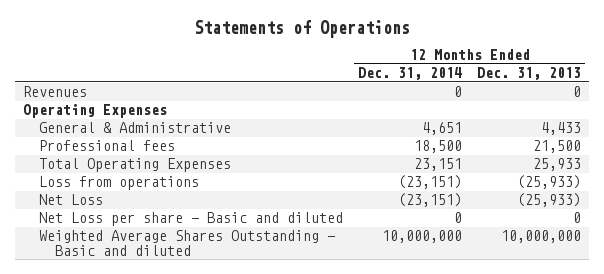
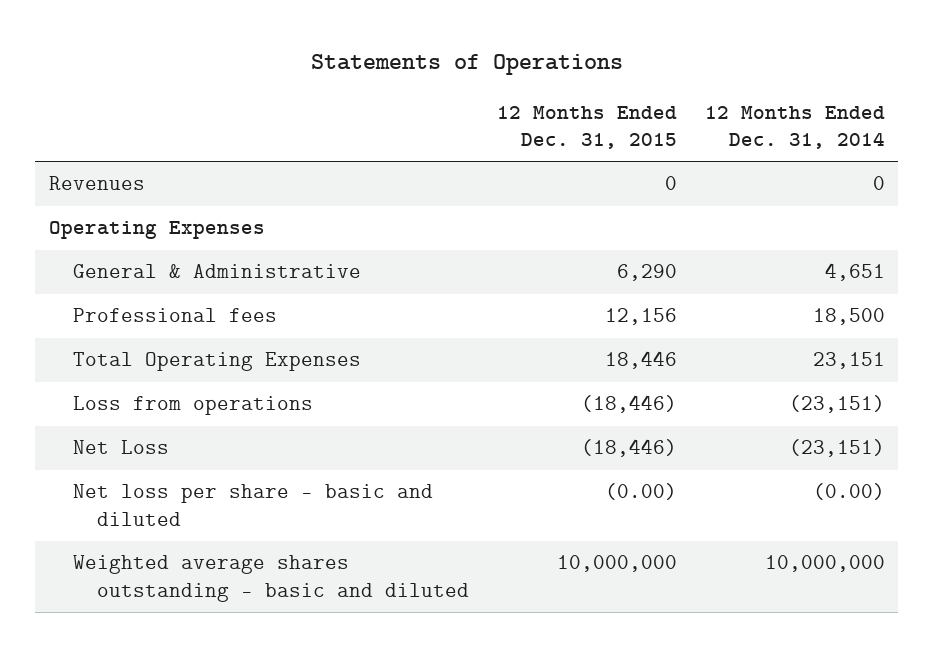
[477,67,582,81] Dec. 31, 2013 -> none
none -> [496,105,677,150] 12 Months Ended Dec. 31, 2015
[38,212,343,227] Net Loss per share - Basic and diluted -> [73,484,434,526] Net loss per share - basic and diluted
[453,212,462,224] 0 -> [812,483,885,501] (0.00)
[38,230,335,256] Weighted Average Shares Outstanding - Basic and diluted -> [73,555,470,602] Weighted average shares outstanding - basic and diluted

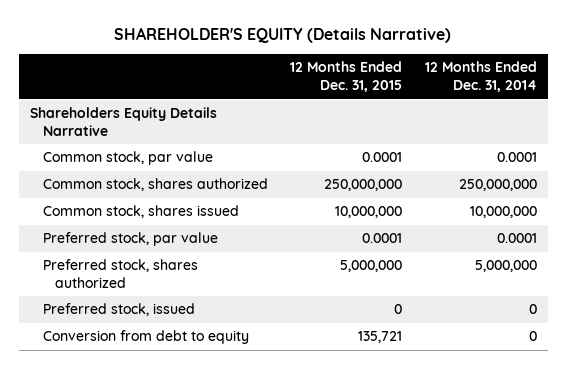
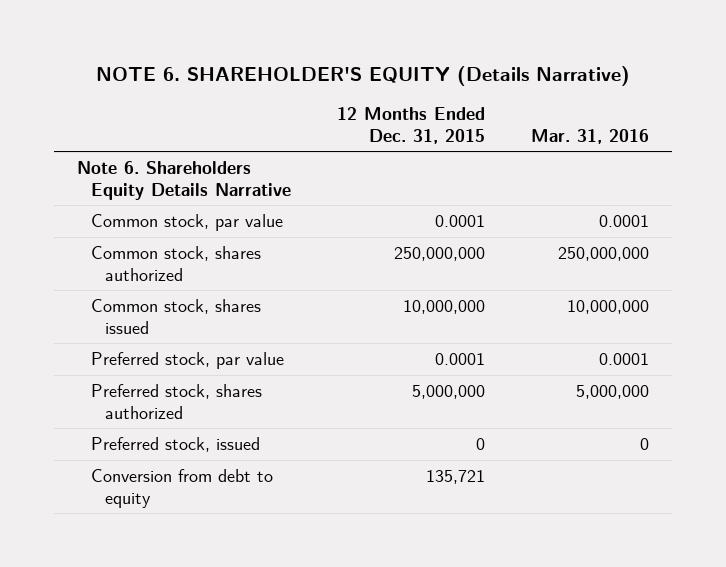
[114,27,452,44] SHAREHOLDER'S EQUITY (Details Narrative) -> [95,65,630,86] NOTE 6. SHAREHOLDER'S EQUITY (Details Narrative)
[424,61,537,93] 12 Months Ended Dec. 31, 2014 -> none
none -> [530,128,649,144] Mar. 31, 2016
[29,107,217,137] Shareholders Equity Details Narrative -> [76,160,291,200] Note 6. Shareholders Equity Details Narrative

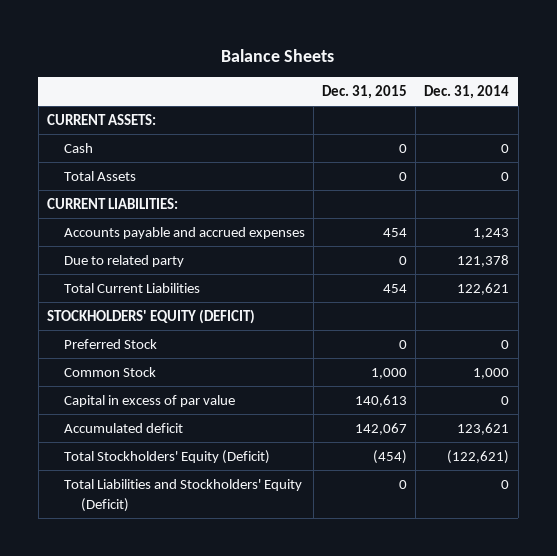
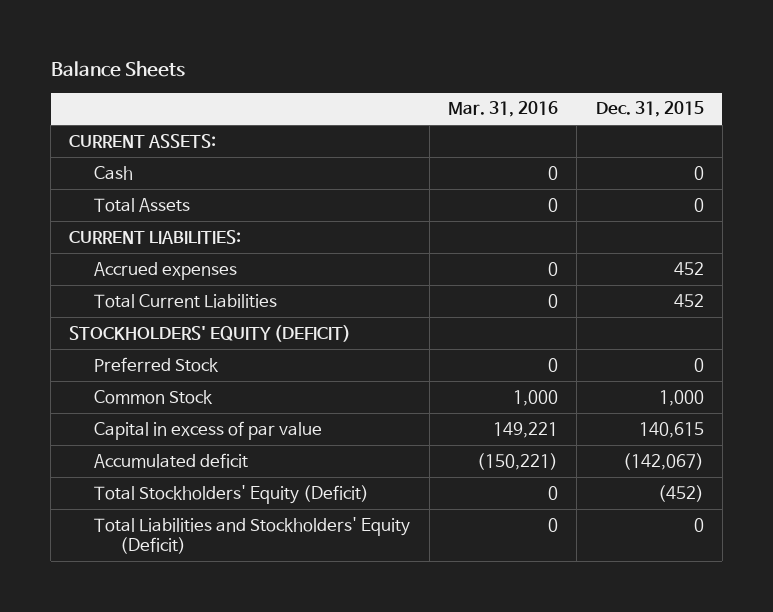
[424,85,510,100] Dec. 31, 2014 -> none
none -> [447,101,558,118] Mar. 31, 2016
[63,227,305,240] Accounts payable and accrued expenses -> none
[63,255,184,268] Due to related party -> none
none -> [94,261,238,280] Accrued expenses
[383,284,408,294] 454 -> [673,293,704,307] 452
[355,395,408,408] 140,613 -> [638,421,704,438] 140,615
[355,423,408,436] 142,067 -> [622,452,704,470] (142,067)
[373,450,408,465] (454) -> [657,484,704,502] (452)

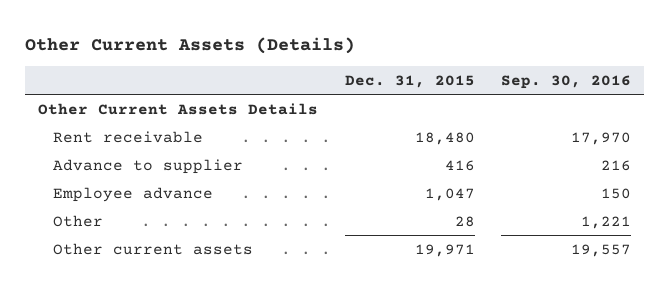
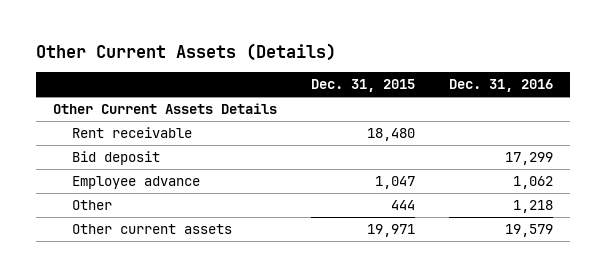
[500,74,631,89] Sep. 30, 2016 -> none
none -> [449,79,554,93] Dec. 31, 2016
[52,158,243,174] Advance to supplier -> none
none -> [72,151,161,166] Bid deposit
[454,215,475,227] 28 -> [390,200,415,211] 444

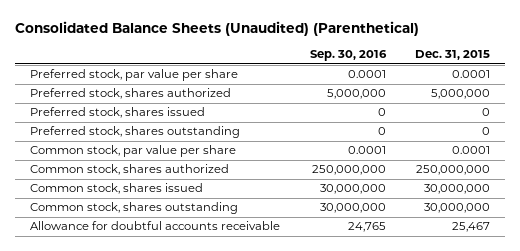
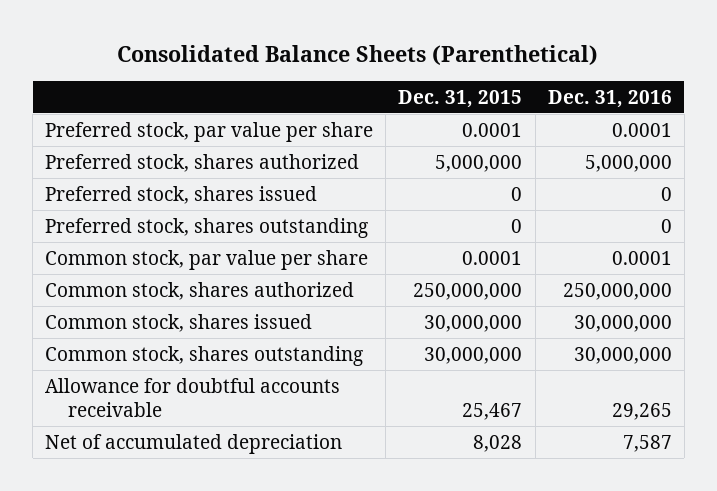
[15,21,420,37] Consolidated Balance Sheets (Unaudited) (Parenthetical) -> [117,45,599,66] Consolidated Balance Sheets (Parenthetical)
[309,50,387,62] Sep. 30, 2016 -> none
none -> [547,89,672,108] Dec. 31, 2016
none -> [45,433,343,454] Net of accumulated depreciation

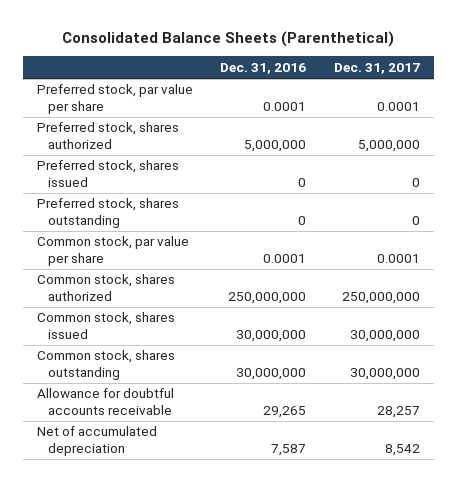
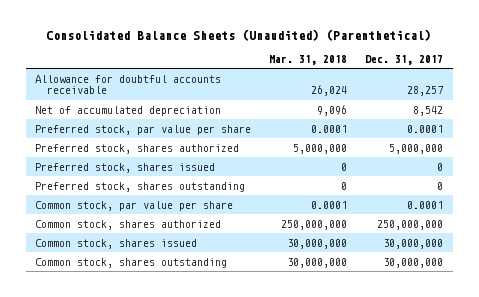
[62,31,395,48] Consolidated Balance Sheets (Parenthetical) -> [46,29,432,42] Consolidated Balance Sheets (Unaudited) (Parenthetical)
[220,62,307,74] Dec. 31, 2016 -> none
none -> [269,54,348,65] Mar. 31, 2018
[36,388,174,415] Allowance for doubtful accounts receivable -> [35,74,222,95] Allowance for doubtful accounts receivable
[36,426,157,456] Net of accumulated depreciation -> [35,105,222,116] Net of accumulated depreciation

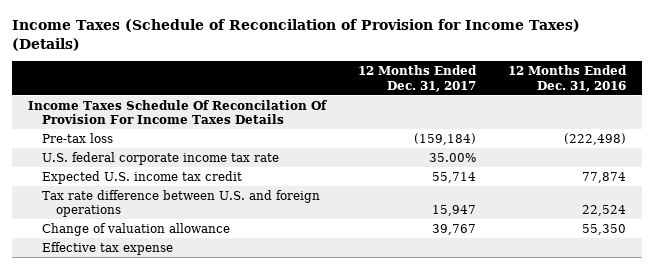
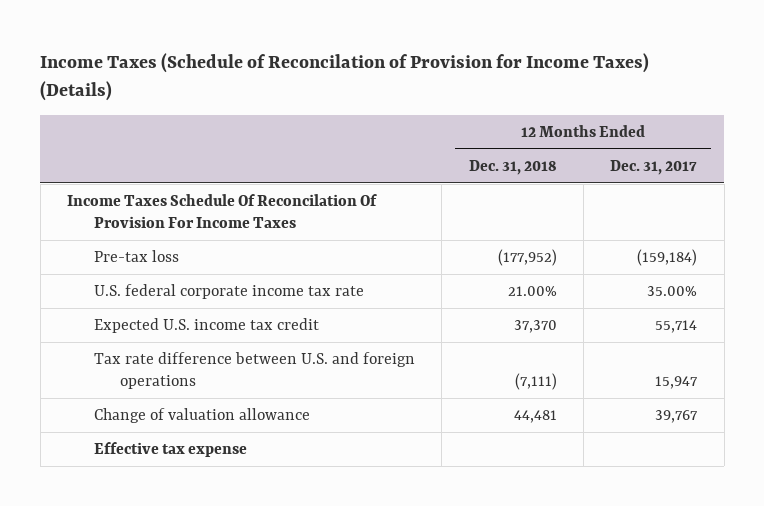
[507,65,627,92] 12 Months Ended Dec. 31, 2016 -> none
none -> [468,159,557,175] Dec. 31, 2018
[27,99,327,125] Income Taxes Schedule Of Reconcilation Of Provision For Income Taxes Details -> [67,194,378,229] Income Taxes Schedule Of Reconcilation Of Provision For Income Taxes

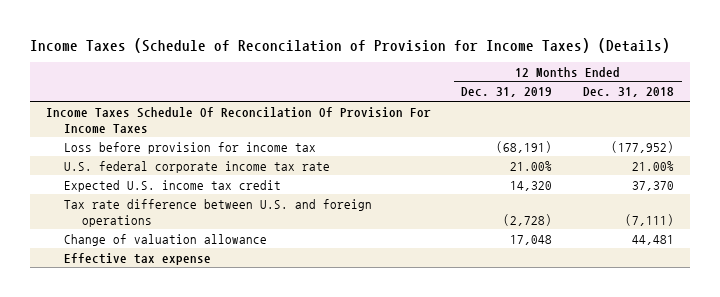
[610,159,698,175] Dec. 31, 2017 -> none
none -> [461,87,553,98] Dec. 31, 2019
[93,250,179,263] Pre-tax loss -> [63,141,316,154] Loss before provision for income tax

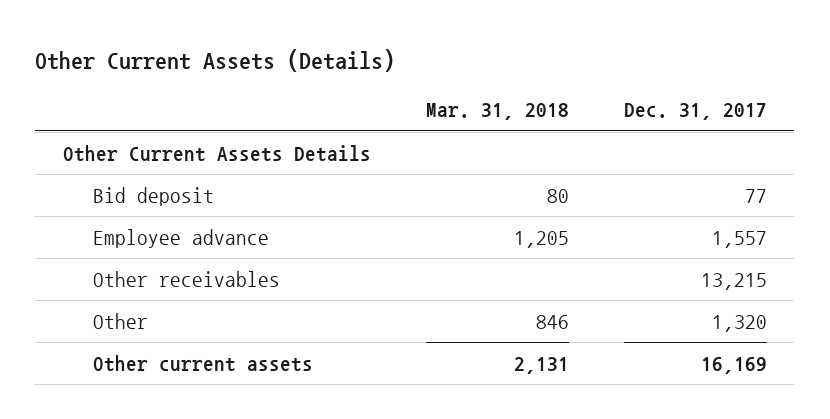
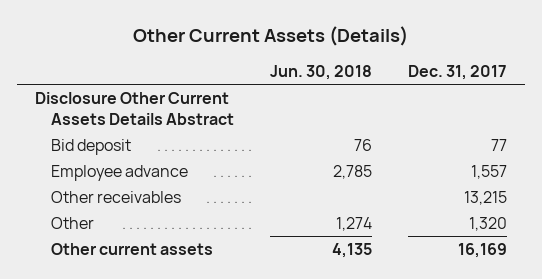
[425,103,569,121] Mar. 31, 2018 -> none
none -> [269,65,372,81] Jun. 30, 2018
[62,144,371,162] Other Current Assets Details -> [34,91,235,125] Disclosure Other Current Assets Details Abstract

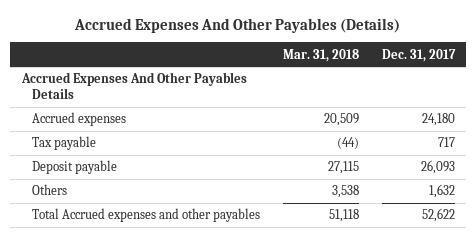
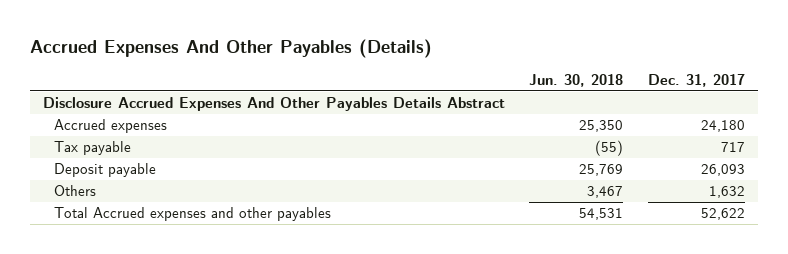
[282,48,359,62] Mar. 31, 2018 -> none
none -> [529,73,624,87] Jun. 30, 2018
[20,72,247,99] Accrued Expenses And Other Payables Details -> [42,97,505,112] Disclosure Accrued Expenses And Other Payables Details Abstract

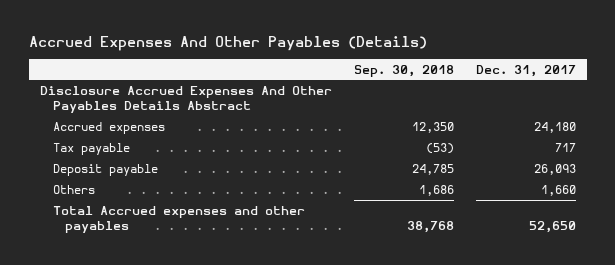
[529,73,624,87] Jun. 30, 2018 -> none
none -> [353,64,454,77] Sep. 30, 2018
[709,186,746,199] 1,632 -> [540,184,576,196] 1,660
[701,208,746,221] 52,622 -> [528,220,576,233] 52,650

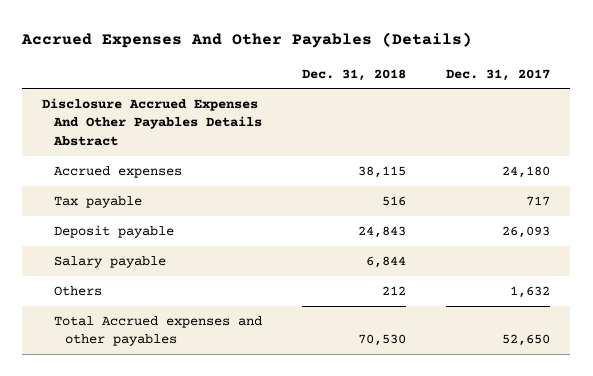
[353,64,454,77] Sep. 30, 2018 -> none
none -> [301,68,406,81] Dec. 31, 2018
none -> [53,255,166,268] Salary payable
[540,184,576,196] 1,660 -> [510,285,551,298] 1,632

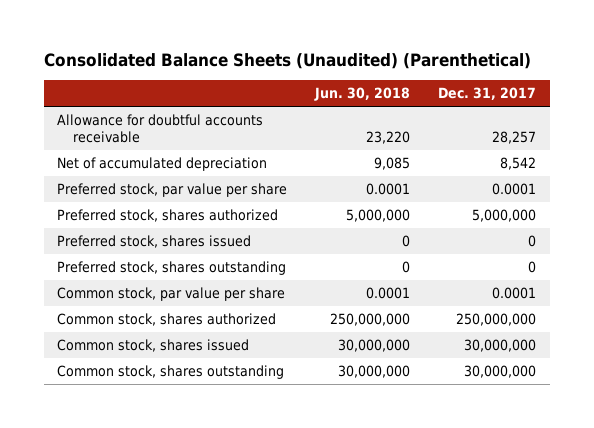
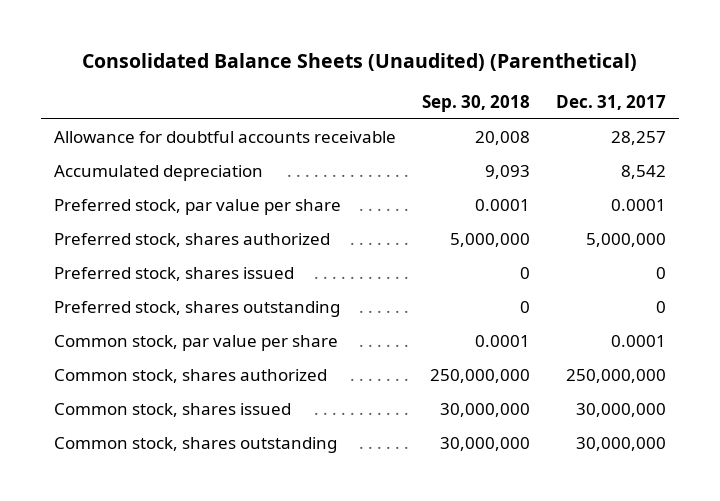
[314,87,411,102] Jun. 30, 2018 -> none
none -> [422,94,531,112] Sep. 30, 2018
[57,157,268,172] Net of accumulated depreciation -> [54,164,264,181] Accumulated depreciation

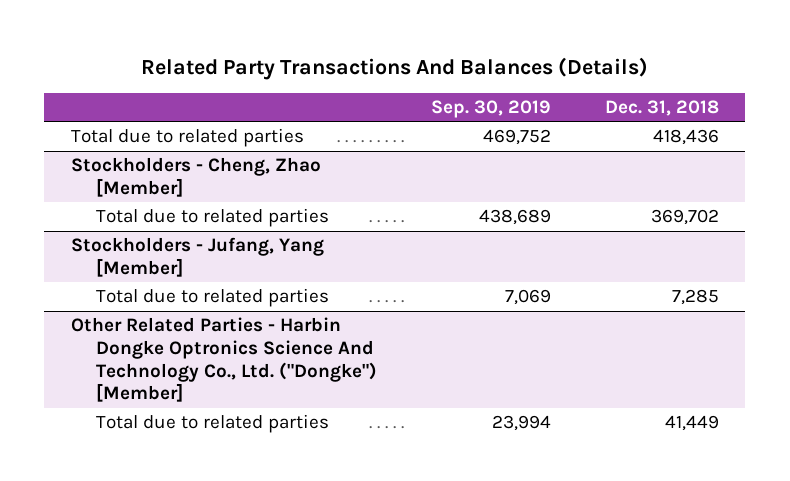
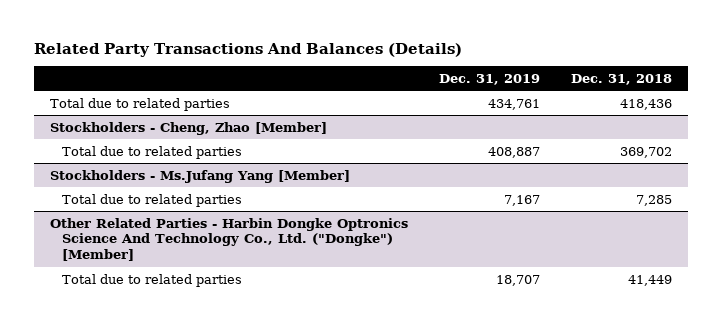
[430,99,551,118] Sep. 30, 2019 -> none
none -> [438,73,540,85] Dec. 31, 2019
[71,237,325,277] Stockholders - Jufang, Yang [Member] -> [49,169,350,183] Stockholders - Ms.Jufang Yang [Member]

